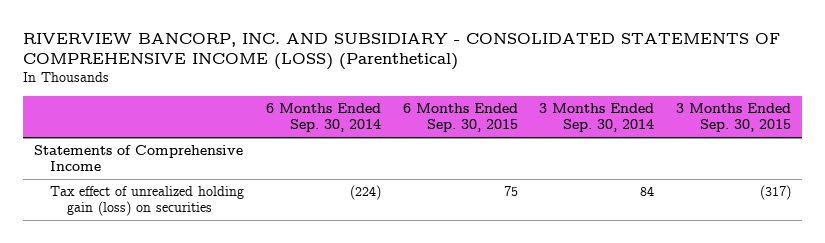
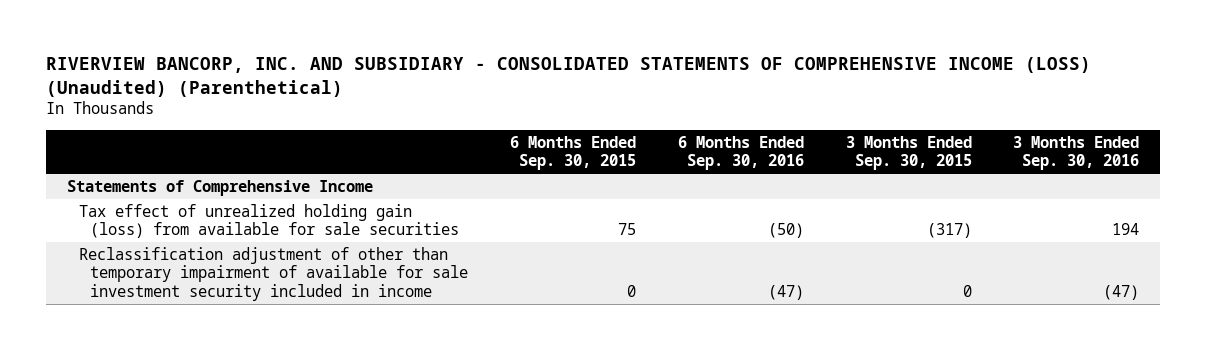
[22,32,780,71] RIVERVIEW BANCORP, INC. AND SUBSIDIARY - CONSOLIDATED STATEMENTS OF COMPREHENSIVE INCOME (LOSS) (Parenthetical) -> [45,56,1091,97] RIVERVIEW BANCORP, INC. AND SUBSIDIARY - CONSOLIDATED STATEMENTS OF COMPREHENSIVE INCOME (LOSS) (Unaudited) (Parenthetical)
[266,103,382,132] 6 Months Ended Sep. 30, 2014 -> none
[539,103,655,132] 3 Months Ended Sep. 30, 2014 -> none
none -> [677,135,804,171] 6 Months Ended Sep. 30, 2016
none -> [1013,135,1140,171] 3 Months Ended Sep. 30, 2016
[50,186,245,217] Tax effect of unrealized holding gain (loss) on securities -> [78,203,460,239] Tax effect of unrealized holding gain (loss) from available for sale securities
none -> [78,246,469,301] Reclassification adjustment of other than temporary impairment of available for sale investment security included in income

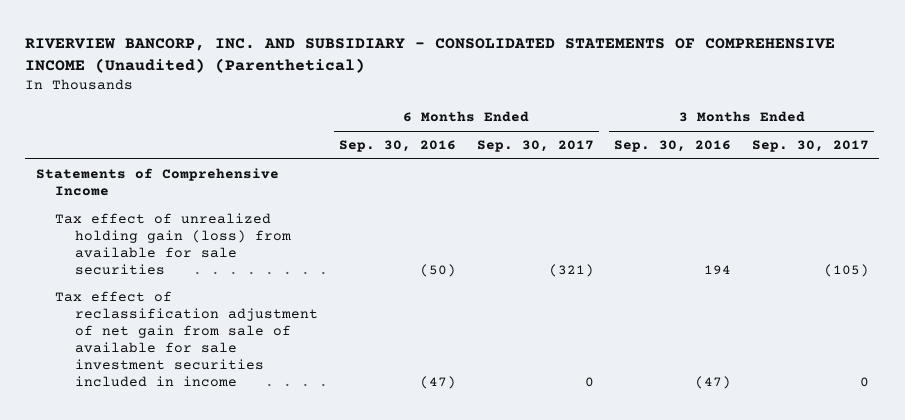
[45,56,1091,97] RIVERVIEW BANCORP, INC. AND SUBSIDIARY - CONSOLIDATED STATEMENTS OF COMPREHENSIVE INCOME (LOSS) (Unaudited) (Parenthetical) -> [25,37,836,73] RIVERVIEW BANCORP, INC. AND SUBSIDIARY - CONSOLIDATED STATEMENTS OF COMPREHENSIVE INCOME (Unaudited) (Parenthetical)
[510,135,637,171] 6 Months Ended Sep. 30, 2015 -> none
[845,135,972,171] 3 Months Ended Sep. 30, 2015 -> none
none -> [476,140,594,153] Sep. 30, 2017
none -> [751,140,869,153] Sep. 30, 2017
[78,246,469,301] Reclassification adjustment of other than temporary impairment of available for sale investment security included in income -> [55,290,319,387] Tax effect of reclassification adjustment of net gain from sale of available for sale investment securities included in income

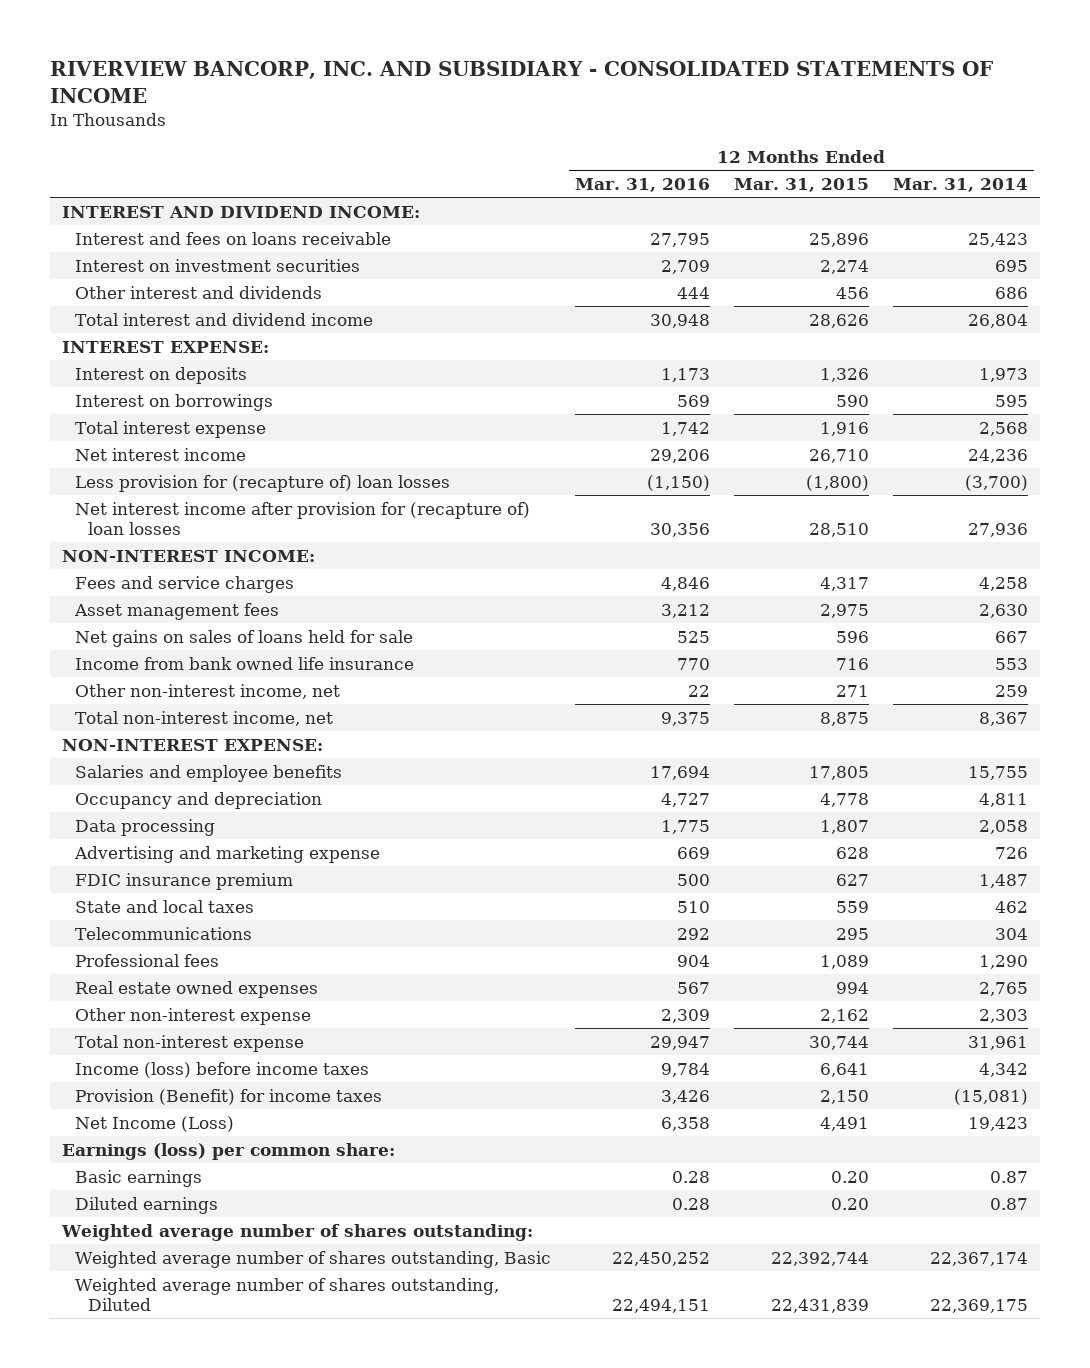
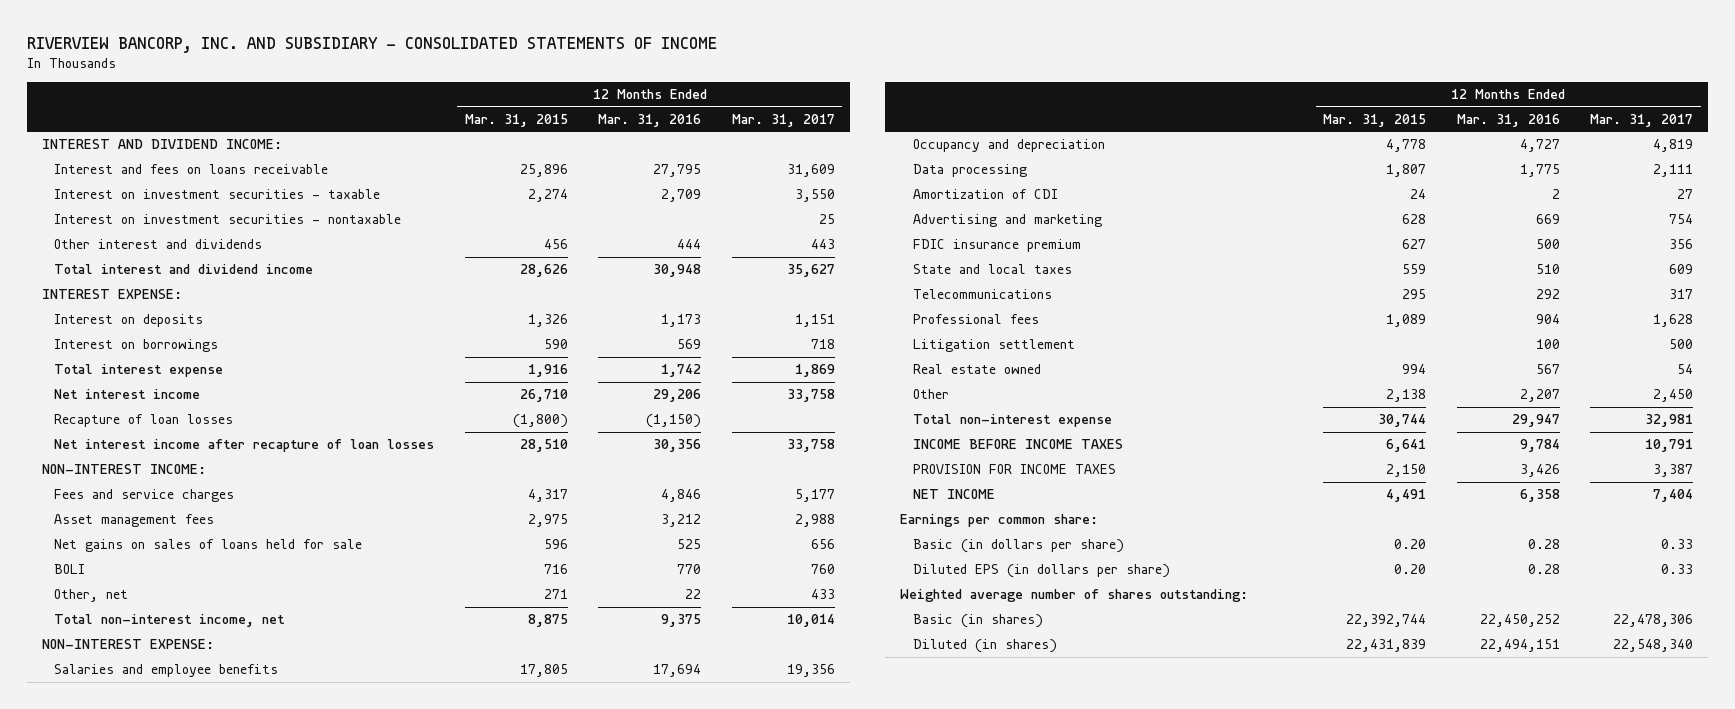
[893,178,1029,193] Mar. 31, 2014 -> none
none -> [731,113,835,127] Mar. 31, 2017
[74,258,360,272] Interest on investment securities -> [54,189,381,200] Interest on investment securities - taxable
none -> [54,214,402,225] Interest on investment securities - nontaxable
[74,474,450,492] Less provision for (recapture of) loan losses -> [54,414,234,428] Recapture of loan losses
[74,501,530,536] Net interest income after provision for (recapture of) loan losses -> [54,439,435,453] Net interest income after recapture of loan losses
[74,656,414,670] Income from bank owned life insurance -> [54,564,86,575] BOLI
[74,683,340,699] Other non-interest income, net -> [54,589,129,603] Other, net
none -> [912,189,1058,200] Amortization of CDI
[73,845,380,863] Advertising and marketing expense -> [912,214,1102,228] Advertising and marketing
none -> [912,339,1075,353] Litigation settlement
[74,980,318,998] Real estate owned expenses -> [912,364,1041,375] Real estate owned
[74,1007,311,1025] Other non-interest expense -> [912,389,949,400] Other
[660,1008,710,1023] 2,309 -> [1519,389,1560,403] 2,207
[819,1008,869,1023] 2,162 -> [1386,389,1427,403] 2,138
[74,1061,369,1078] Income (loss) before income taxes -> [912,439,1123,450] INCOME BEFORE INCOME TAXES
[74,1088,382,1105] Provision (Benefit) for income taxes -> [912,464,1116,475] PROVISION FOR INCOME TAXES
[74,1115,234,1132] Net Income (Loss) -> [912,489,995,500] NET INCOME
[61,1142,395,1160] Earnings (loss) per common share: -> [900,514,1099,528] Earnings per common share:
[74,1169,202,1187] Basic earnings -> [912,539,1124,554] Basic (in dollars per share)
[74,1196,218,1214] Diluted earnings -> [912,564,1170,579] Diluted EPS (in dollars per share)
[74,1250,551,1268] Weighted average number of shares outstanding, Basic -> [912,614,1043,629] Basic (in shares)
[74,1277,499,1312] Weighted average number of shares outstanding, Diluted -> [912,639,1057,654] Diluted (in shares)

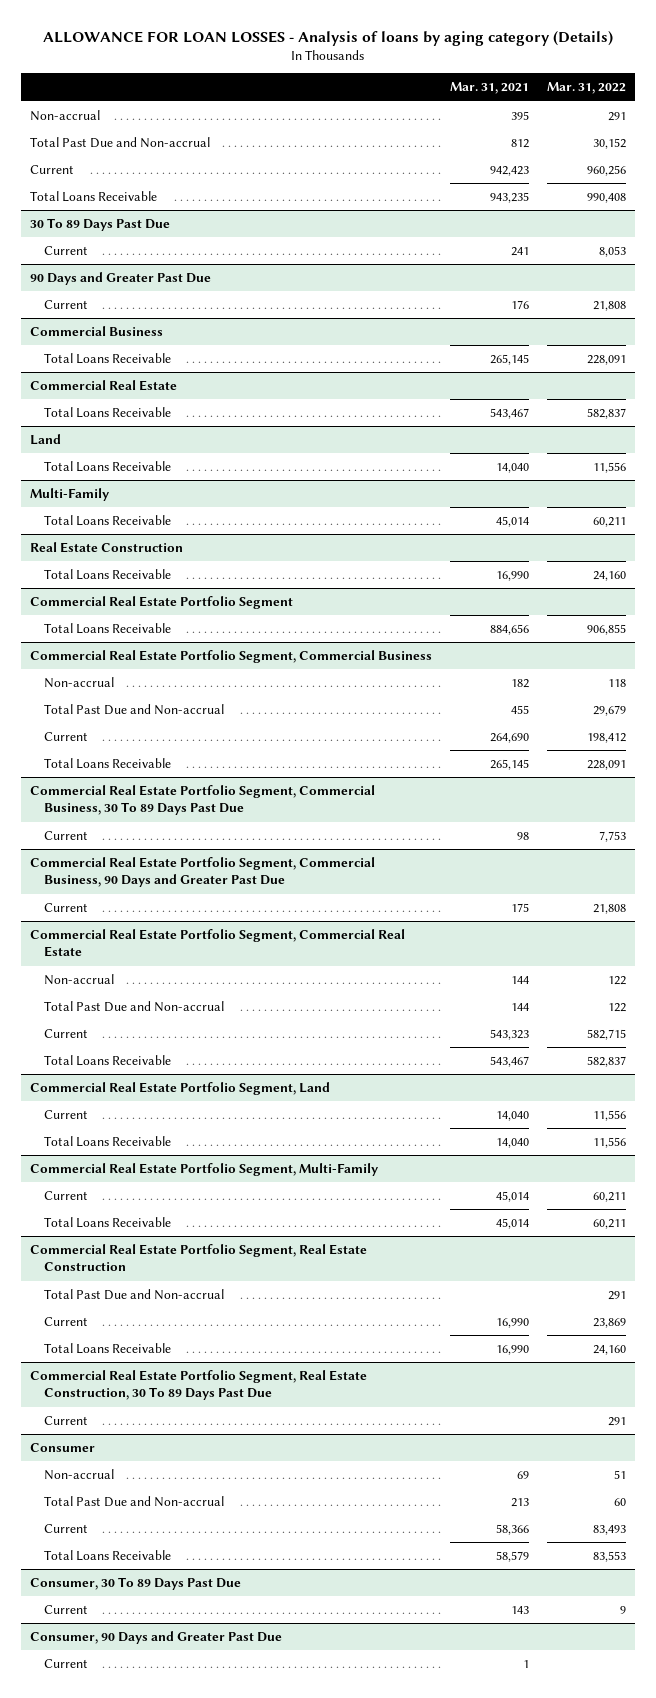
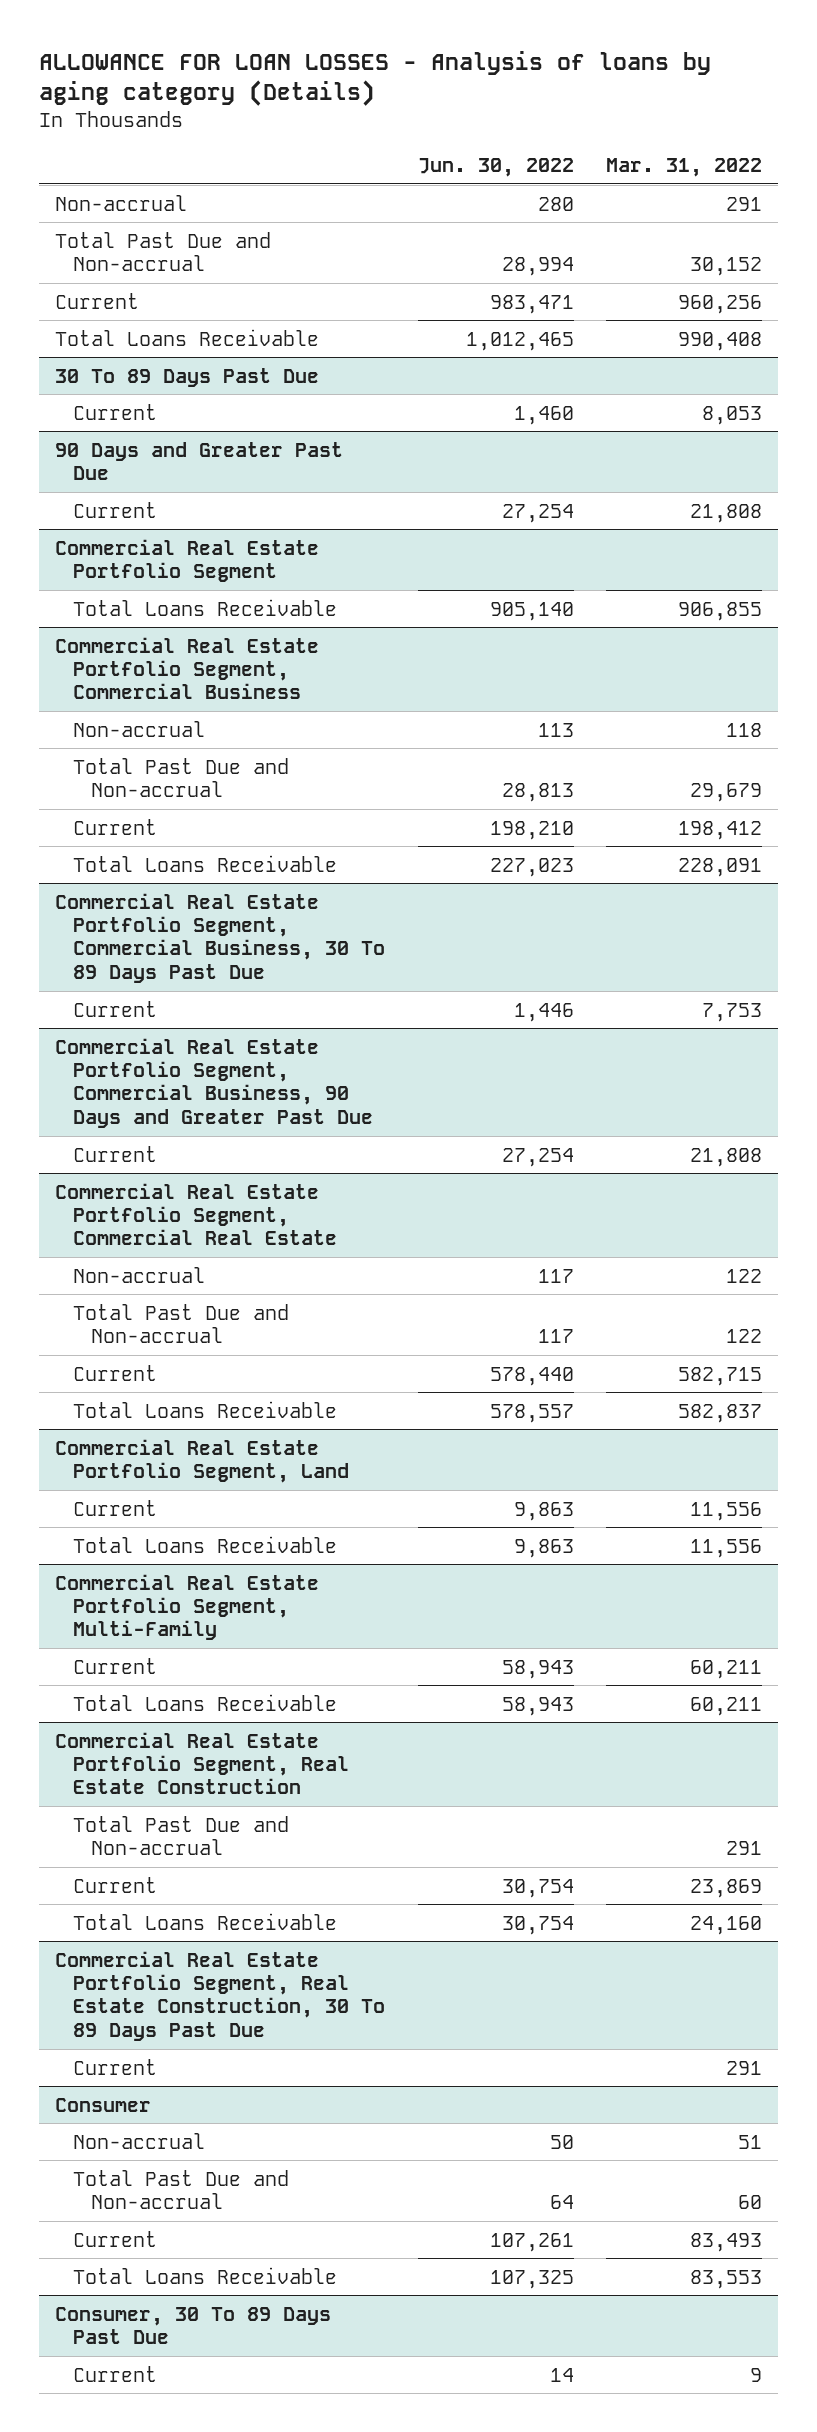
[449,82,529,95] Mar. 31, 2021 -> none
none -> [417,157,574,177] Jun. 30, 2022
[30,326,164,337] Commercial Business -> none
[43,353,171,365] Total Loans Receivable -> none
[30,380,178,392] Commercial Real Estate -> none
[43,407,171,419] Total Loans Receivable -> none
[30,434,62,446] Land -> none
[43,461,171,473] Total Loans Receivable -> none
[30,488,110,502] Multi-Family -> none
[43,515,171,527] Total Loans Receivable -> none
[30,542,184,554] Real Estate Construction -> none
[43,569,171,581] Total Loans Receivable -> none
[30,1631,283,1645] Consumer, 90 Days and Greater Past Due -> none
[43,1659,88,1669] Current -> none

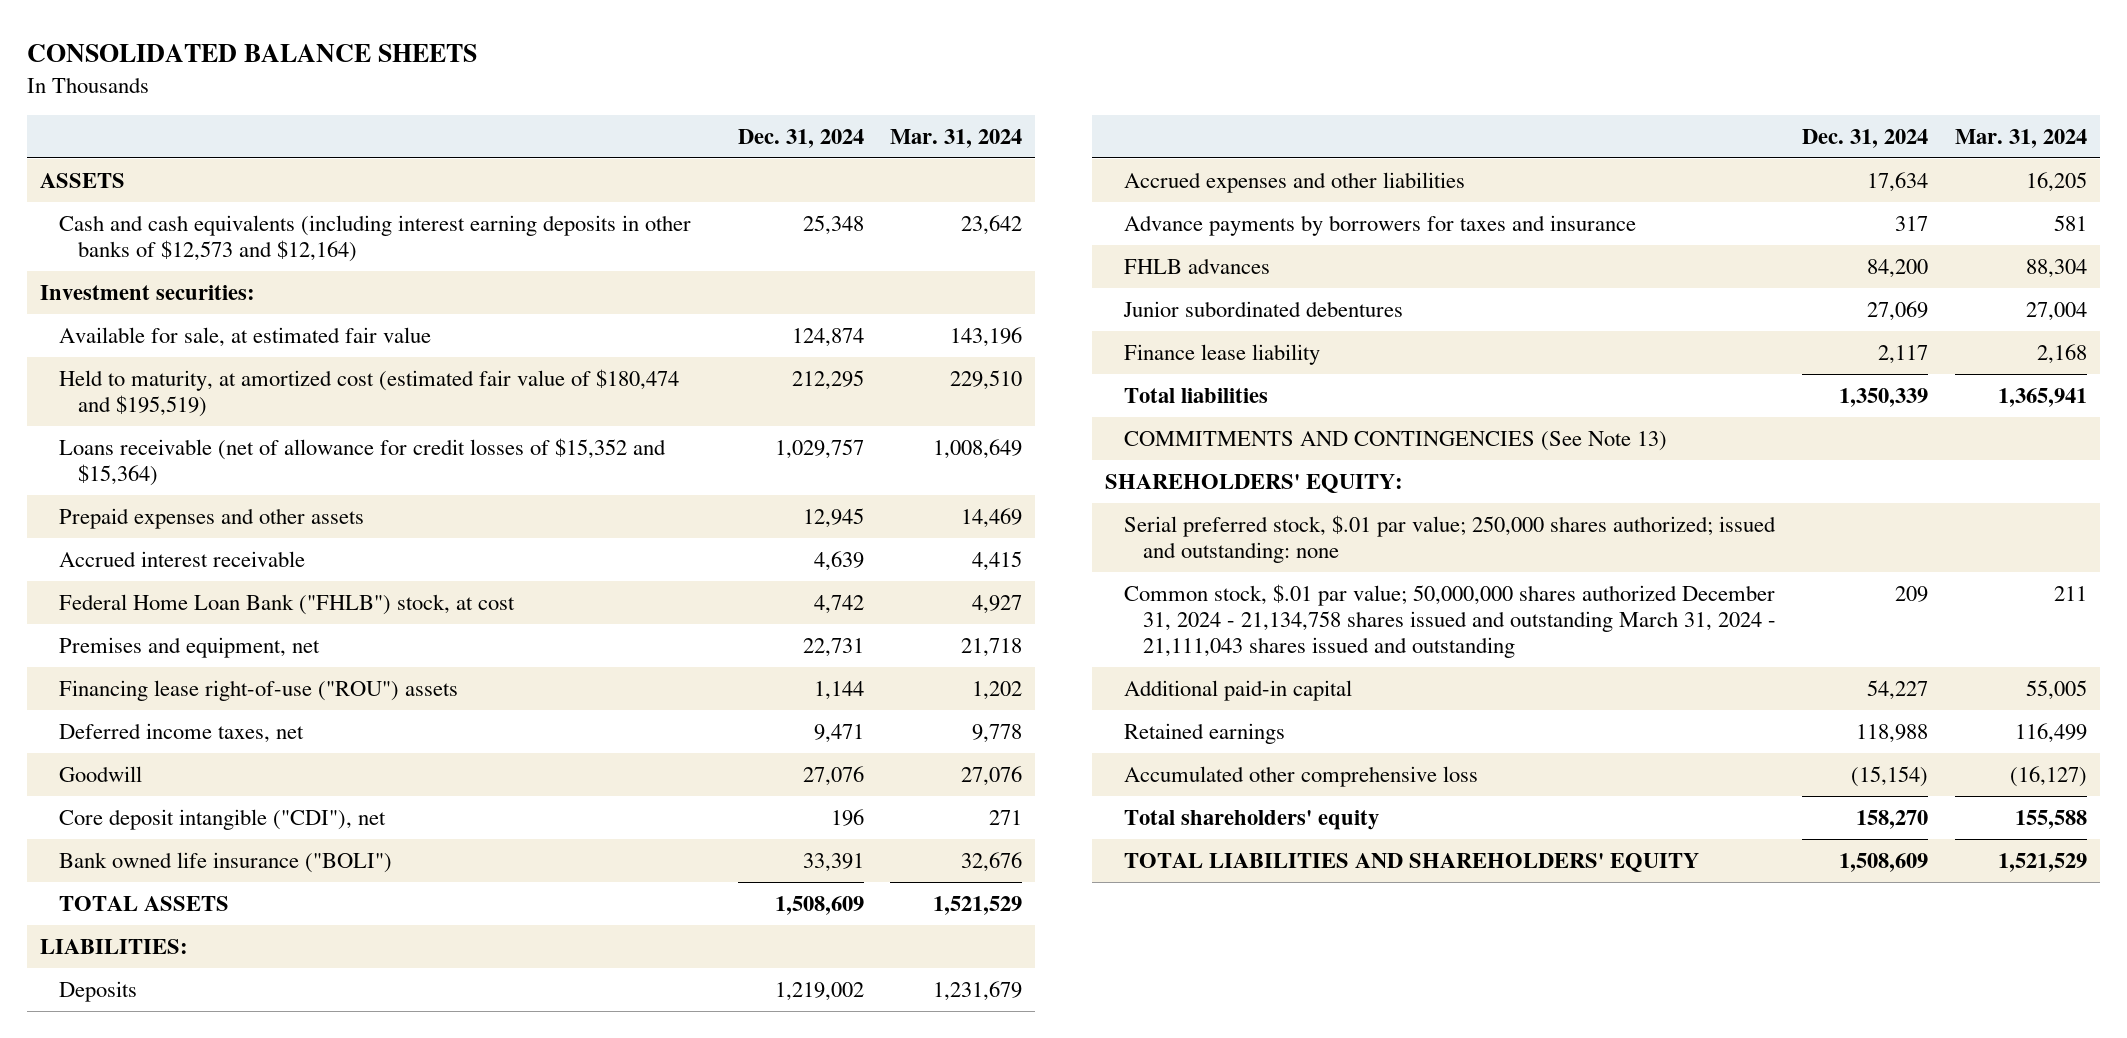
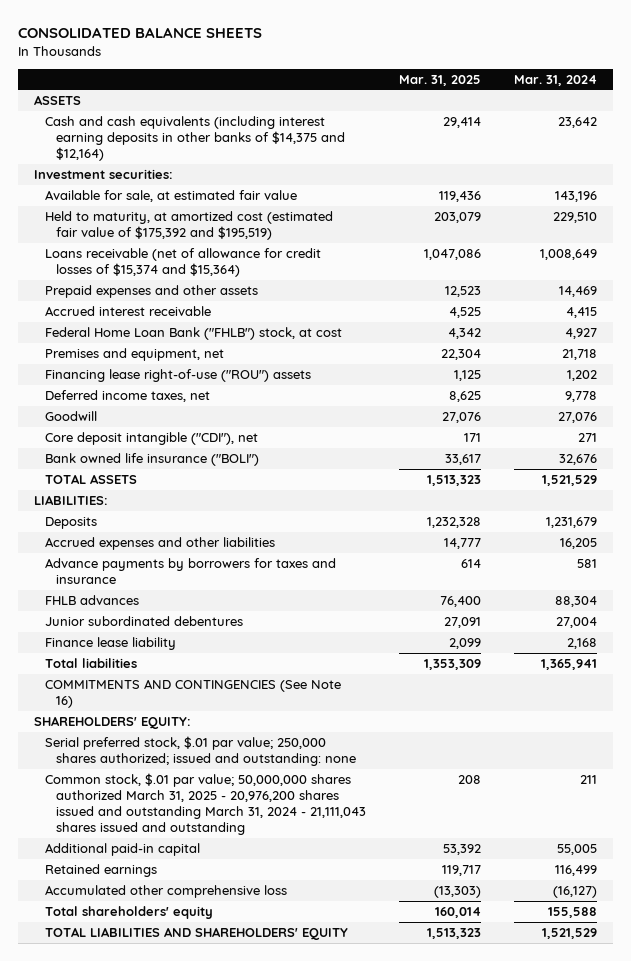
[737,129,864,149] Dec. 31, 2024 -> none
none -> [399,74,482,86] Mar. 31, 2025
[59,214,692,262] Cash and cash equivalents (including interest earning deposits in other banks of $12,573 and $12,164) -> [45,115,346,161] Cash and cash equivalents (including interest earning deposits in other banks of $14,375 and $12,164)
[59,368,680,417] Held to maturity, at amortized cost (estimated fair value of $180,474 and $195,519) -> [45,210,334,240] Held to maturity, at amortized cost (estimated fair value of $175,392 and $195,519)
[59,437,667,486] Loans receivable (net of allowance for credit losses of $15,352 and $15,364) -> [45,247,322,277] Loans receivable (net of allowance for credit losses of $15,374 and $15,364)
[1124,430,1668,451] COMMITMENTS AND CONTINGENCIES (See Note 13) -> [45,678,342,708] COMMITMENTS AND CONTINGENCIES (See Note 16)
[1124,583,1777,658] Common stock, $.01 par value; 50,000,000 shares authorized December 31, 2024 - 21,134,758 shares issued and outstanding March 31, 2024 - 21,111,043 shares issued and outstanding -> [45,772,367,835] Common stock, $.01 par value; 50,000,000 shares authorized March 31, 2025 - 20,976,200 shares issued and outstanding March 31, 2024 - 21,111,043 shares issued and outstanding

